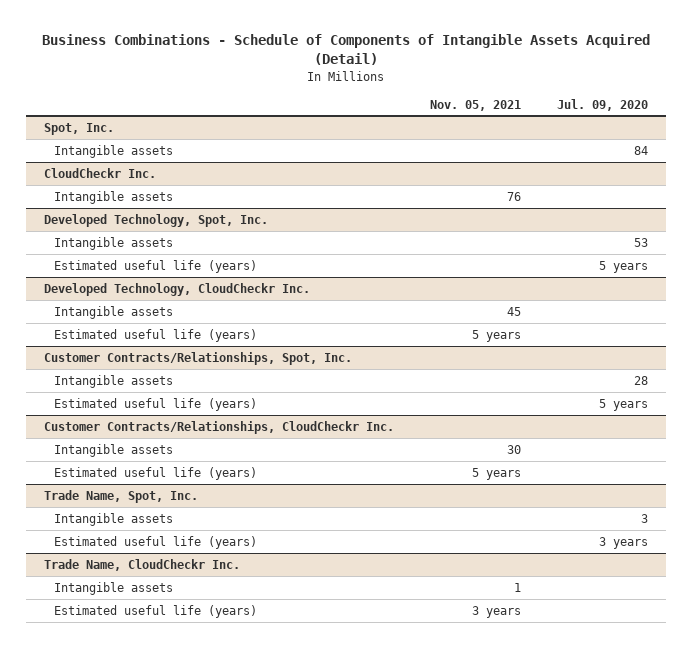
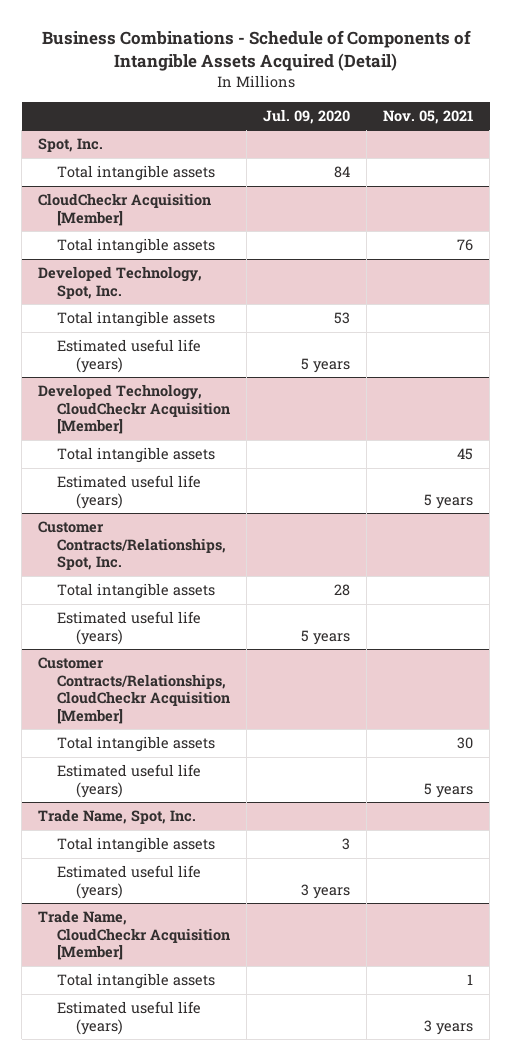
[53,144,173,158] Intangible assets -> [56,165,215,182] Total intangible assets
[44,167,157,178] CloudCheckr Inc. -> [38,193,212,226] CloudCheckr Acquisition [Member]
[53,190,173,204] Intangible assets -> [56,238,215,255] Total intangible assets
[53,236,173,250] Intangible assets -> [56,311,215,328] Total intangible assets
[44,282,311,296] Developed Technology, CloudCheckr Inc. -> [38,384,230,435] Developed Technology, CloudCheckr Acquisition [Member]
[53,305,173,319] Intangible assets -> [56,447,215,464] Total intangible assets
[53,374,173,388] Intangible assets -> [56,583,215,600] Total intangible assets
[44,420,395,434] Customer Contracts/Relationships, CloudCheckr Inc. -> [38,657,230,724] Customer Contracts/Relationships, CloudCheckr Acquisition [Member]
[53,443,173,457] Intangible assets -> [56,736,215,753] Total intangible assets
[53,512,173,526] Intangible assets -> [56,837,215,854] Total intangible assets
[44,558,241,571] Trade Name, CloudCheckr Inc. -> [38,910,230,961] Trade Name, CloudCheckr Acquisition [Member]
[53,581,173,595] Intangible assets -> [56,973,215,990] Total intangible assets

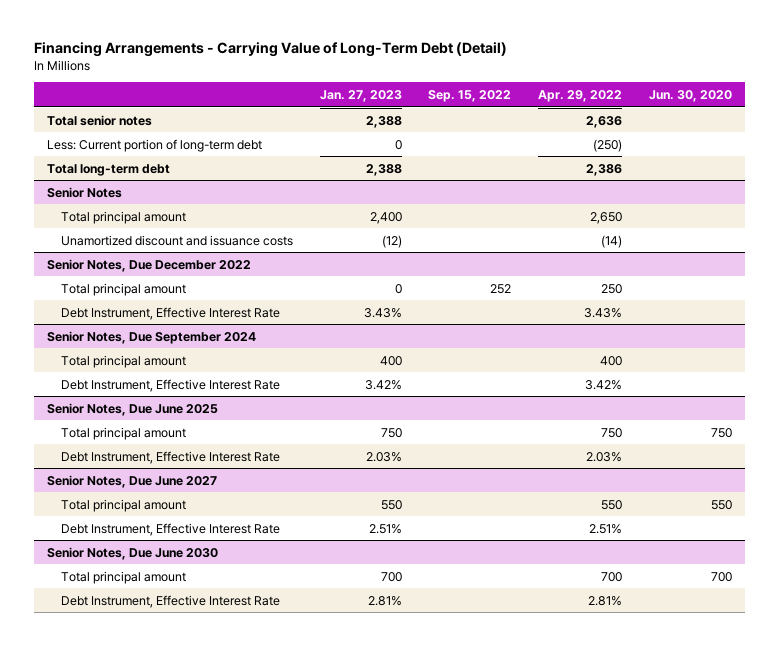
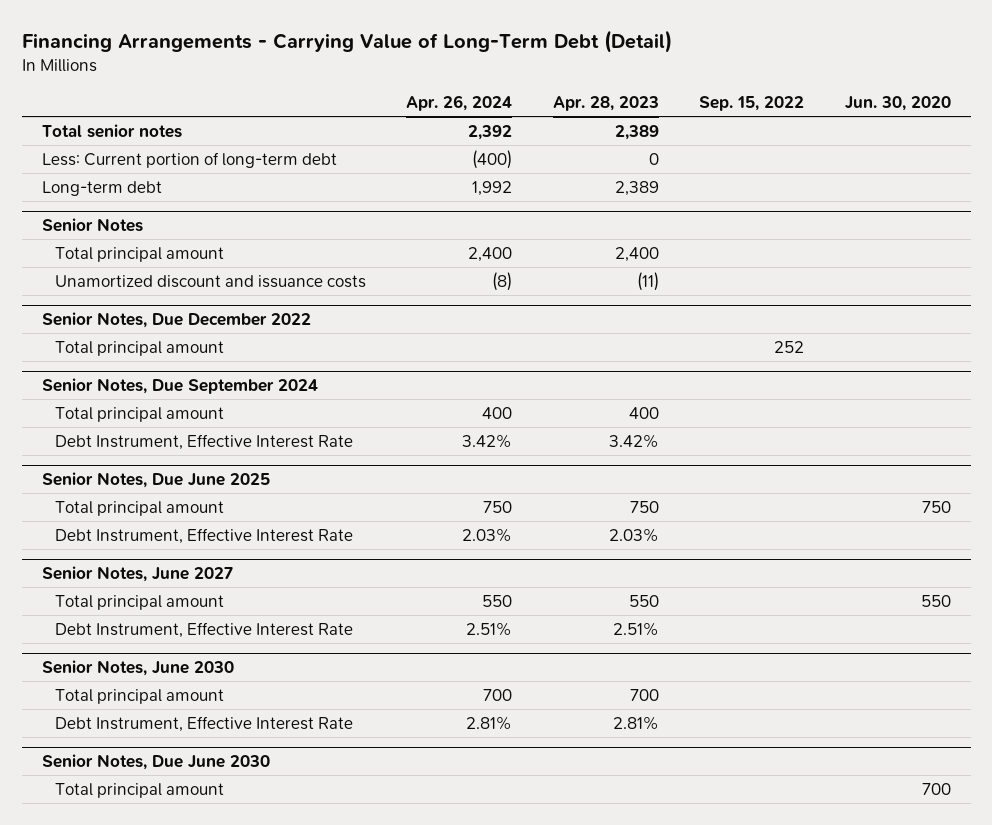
[319,90,402,103] Jan. 27, 2023 -> none
[538,90,623,103] Apr. 29, 2022 -> none
none -> [406,95,513,112] Apr. 26, 2024
none -> [552,96,659,112] Apr. 28, 2023
[46,163,170,176] Total long-term debt -> [41,180,162,196] Long-term debt
[61,306,281,320] Debt Instrument, Effective Interest Rate -> none
[46,474,217,488] Senior Notes, Due June 2027 -> [41,566,233,583] Senior Notes, June 2027
none -> [41,660,234,677] Senior Notes, June 2030
none -> [54,688,224,704] Total principal amount
none -> [54,715,353,732] Debt Instrument, Effective Interest Rate
[61,594,281,608] Debt Instrument, Effective Interest Rate -> none

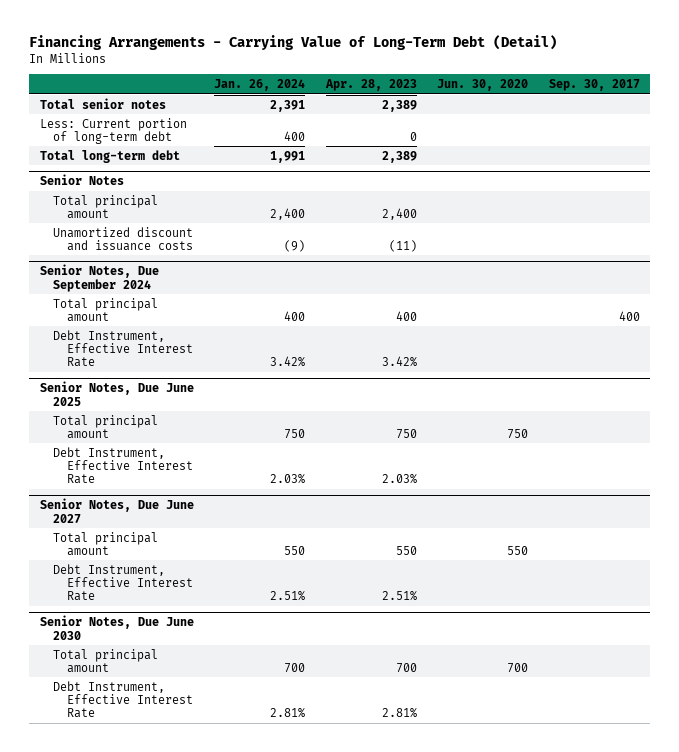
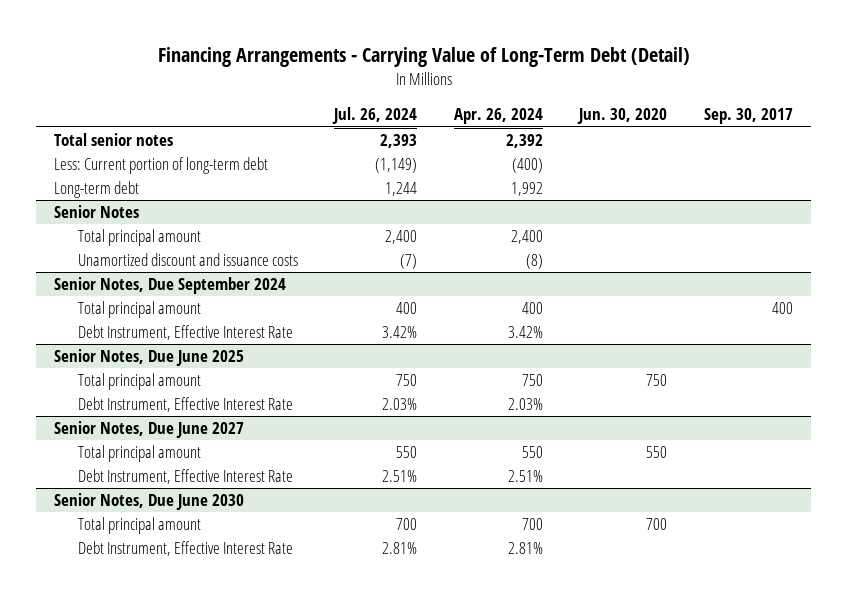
[214,79,306,92] Jan. 26, 2024 -> none
[324,79,417,92] Apr. 28, 2023 -> none
none -> [332,107,418,125] Jul. 26, 2024
none -> [453,108,543,125] Apr. 26, 2024
[39,149,180,163] Total long-term debt -> [54,181,140,199] Long-term debt

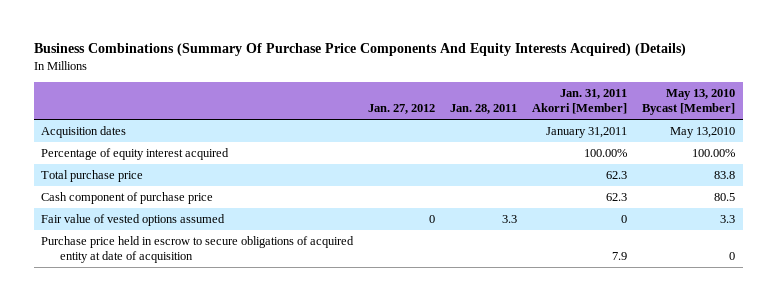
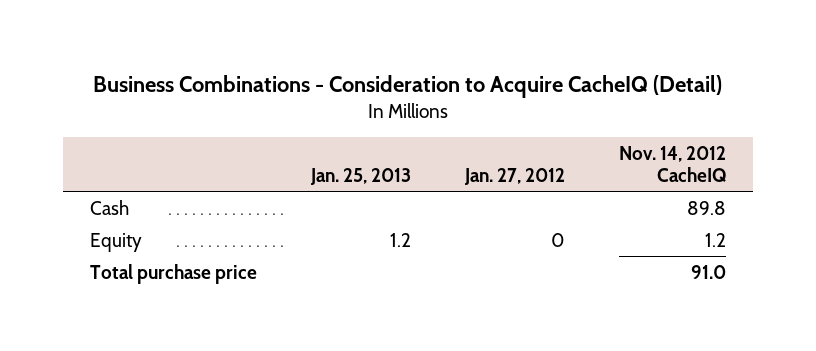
[33,42,686,56] Business Combinations (Summary Of Purchase Price Components And Equity Interests Acquired) (Details) -> [93,75,723,99] Business Combinations - Consideration to Acquire CacheIQ (Detail)
[450,103,518,114] Jan. 28, 2011 -> none
[532,88,628,114] Jan. 31, 2011 Akorri [Member] -> none
[642,88,736,115] May 13, 2010 Bycast [Member] -> none
none -> [309,168,411,186] Jan. 25, 2013
none -> [619,145,727,183] Nov. 14, 2012 CacheIQ
[41,126,127,139] Acquisition dates -> none
[41,148,230,161] Percentage of equity interest acquired -> none
none -> [89,199,129,215] Cash
none -> [89,232,142,252] Equity
[41,192,214,205] Cash component of purchase price -> none
[41,214,226,227] Fair value of vested options assumed -> none
[41,236,355,264] Purchase price held in escrow to secure obligations of acquired entity at date of acquisition -> none

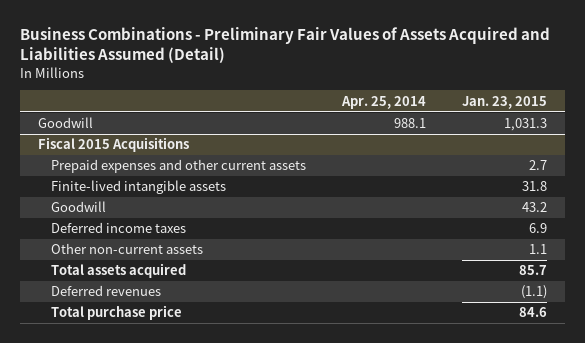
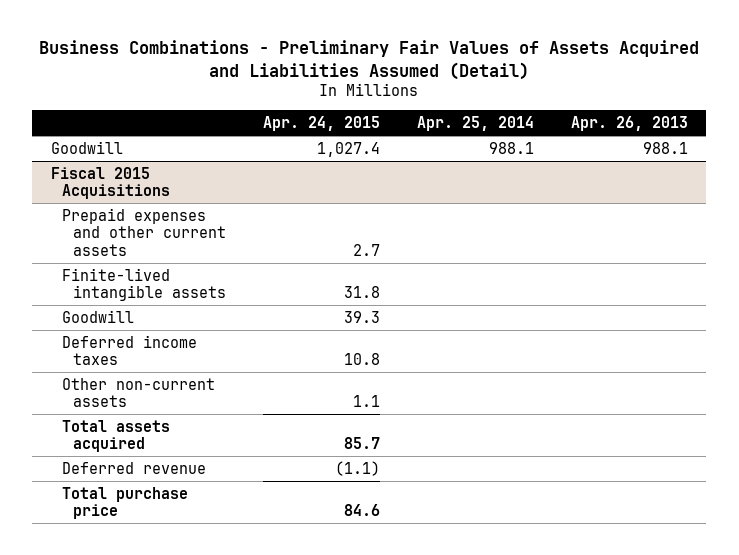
[462,95,548,109] Jan. 23, 2015 -> none
none -> [262,115,380,131] Apr. 24, 2015
none -> [570,115,688,131] Apr. 26, 2013
[50,285,161,297] Deferred revenues -> [61,461,206,474] Deferred revenue

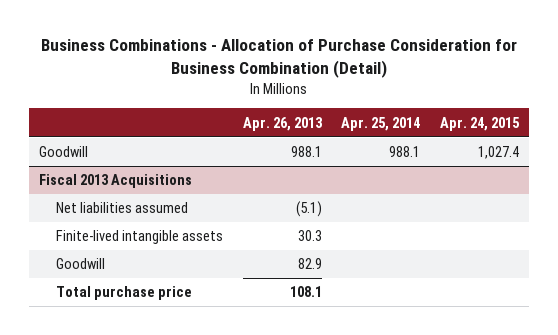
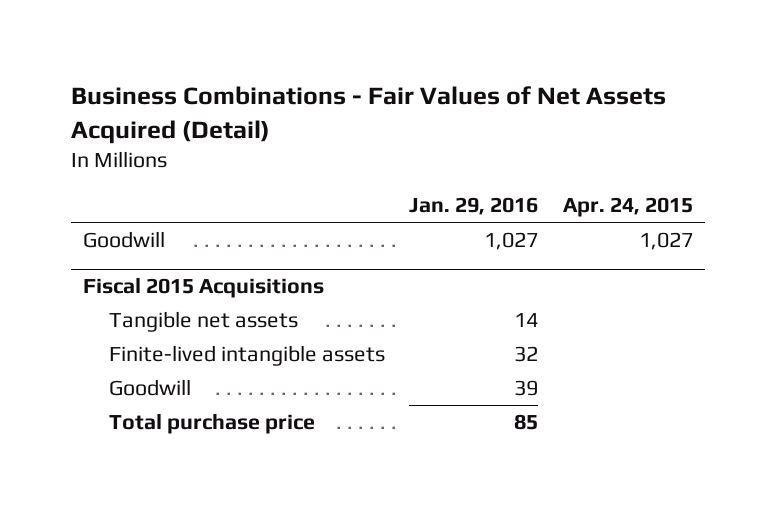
[41,39,518,79] Business Combinations - Allocation of Purchase Consideration for Business Combination (Detail) -> [70,86,666,144] Business Combinations - Fair Values of Net Assets Acquired (Detail)
[242,116,323,131] Apr. 26, 2013 -> none
[341,116,421,131] Apr. 25, 2014 -> none
none -> [409,197,539,216] Jan. 29, 2016
[38,174,192,189] Fiscal 2013 Acquisitions -> none
[55,202,188,214] Net liabilities assumed -> none
[55,230,223,245] Finite-lived intangible assets -> none
[55,258,105,270] Goodwill -> none
[55,286,192,301] Total purchase price -> none
[478,146,520,160] 1,027.4 -> [638,231,693,250] 1,027
none -> [82,277,324,299] Fiscal 2015 Acquisitions
none -> [108,310,298,332] Tangible net assets
none -> [108,344,385,366] Finite-lived intangible assets
none -> [108,378,191,396] Goodwill
none -> [108,412,315,434] Total purchase price

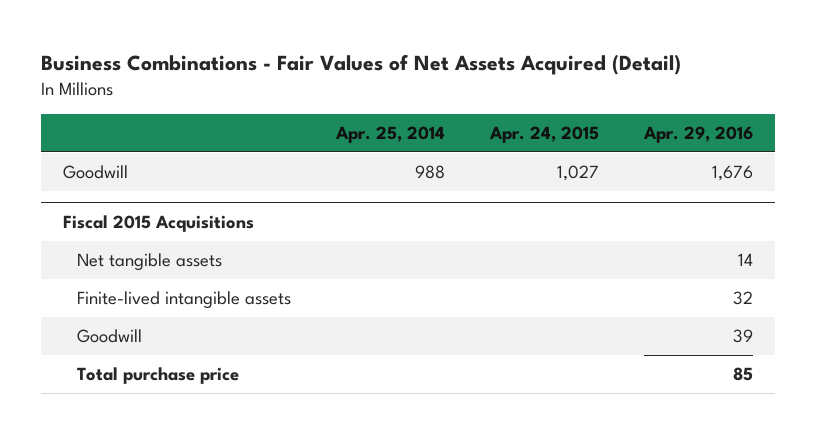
[409,197,539,216] Jan. 29, 2016 -> none
none -> [334,125,445,143] Apr. 25, 2014
none -> [642,125,753,143] Apr. 29, 2016
[108,310,298,332] Tangible net assets -> [76,253,222,272] Net tangible assets

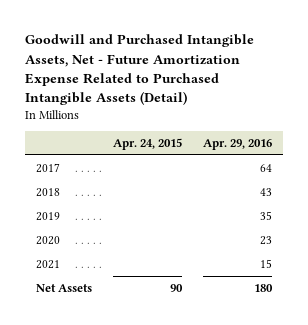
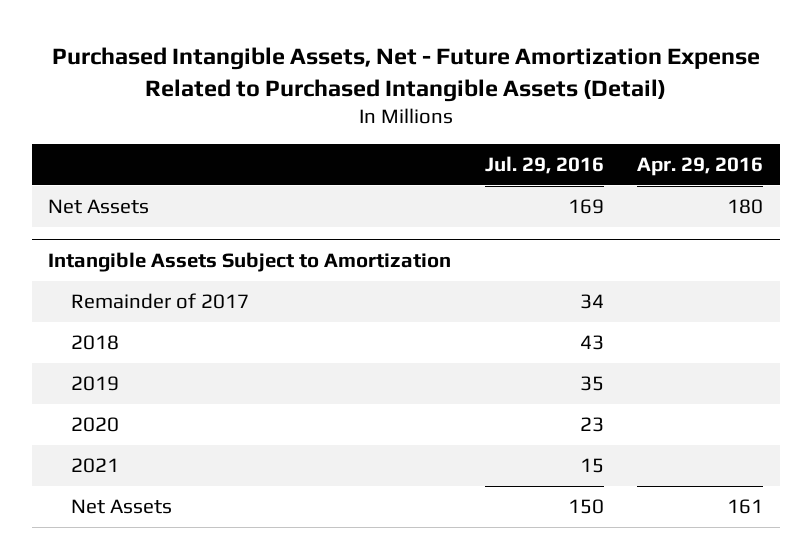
[25,34,255,105] Goodwill and Purchased Intangible Assets, Net - Future Amortization Expense Related to Purchased Intangible Assets (Detail) -> [51,46,760,102] Purchased Intangible Assets, Net - Future Amortization Expense Related to Purchased Intangible Assets (Detail)
[113,137,183,150] Apr. 24, 2015 -> none
none -> [484,155,604,174] Jul. 29, 2016
[35,162,60,173] 2017 -> none
[35,187,60,197] 2018 -> none
[35,211,60,221] 2019 -> none
[35,235,60,245] 2020 -> none
[35,259,60,269] 2021 -> none
none -> [48,251,452,272] Intangible Assets Subject to Amortization
none -> [70,292,249,309] Remainder of 2017
none -> [70,334,119,350] 2018
none -> [70,375,119,391] 2019
none -> [70,416,119,432] 2020
none -> [70,457,119,473] 2021
none -> [70,498,172,514] Net Assets

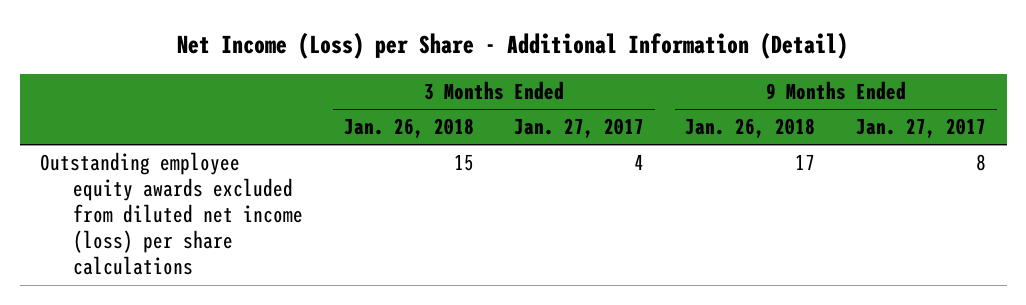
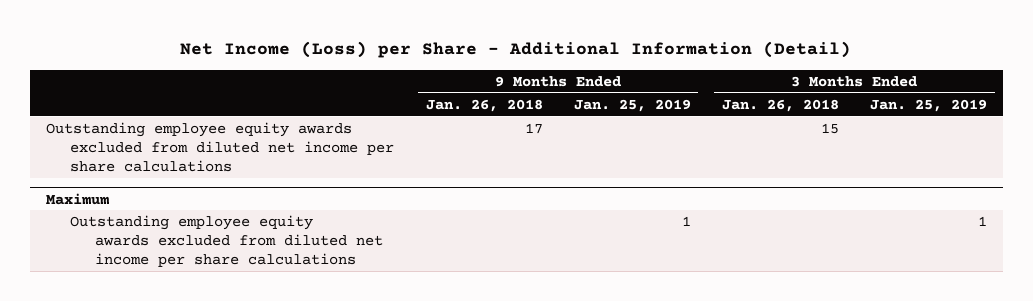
[514,118,645,139] Jan. 27, 2017 -> none
[856,118,987,139] Jan. 27, 2017 -> none
none -> [573,98,691,112] Jan. 25, 2019
none -> [869,98,987,112] Jan. 25, 2019
[40,152,303,276] Outstanding employee equity awards excluded from diluted net income (loss) per share calculations -> [45,121,395,173] Outstanding employee equity awards excluded from diluted net income per share calculations
none -> [45,192,109,205] Maximum
none -> [70,214,383,268] Outstanding employee equity awards excluded from diluted net income per share calculations

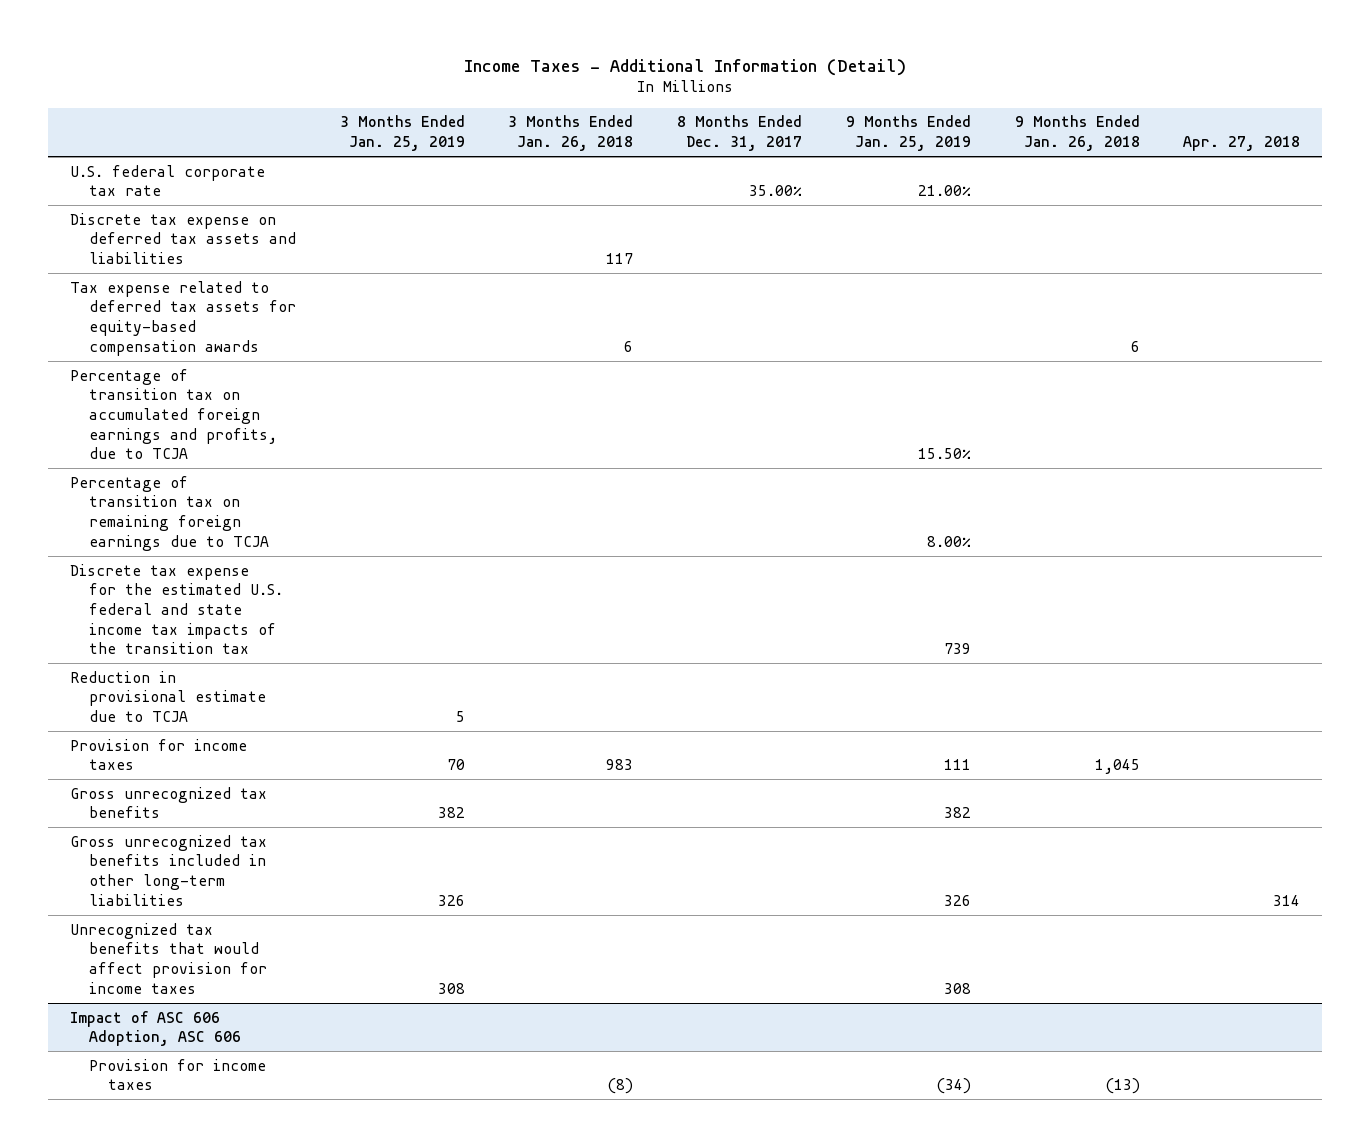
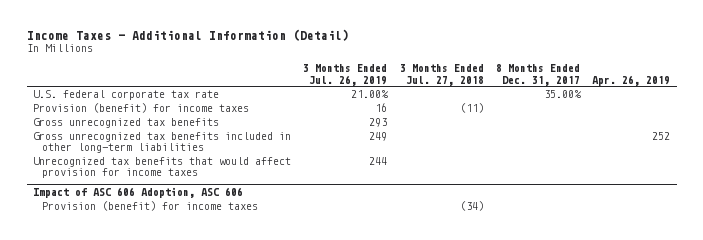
[339,115,465,152] 3 Months Ended Jan. 25, 2019 -> none
[508,115,634,152] 3 Months Ended Jan. 26, 2018 -> none
[845,115,971,152] 9 Months Ended Jan. 25, 2019 -> none
[1014,115,1140,152] 9 Months Ended Jan. 26, 2018 -> none
[1183,136,1301,152] Apr. 27, 2018 -> none
none -> [303,64,388,86] 3 Months Ended Jul. 26, 2019
none -> [399,64,484,86] 3 Months Ended Jul. 27, 2018
none -> [592,74,671,86] Apr. 26, 2019
[69,212,296,264] Discrete tax expense on deferred tax assets and liabilities -> none
[69,280,296,356] Tax expense related to deferred tax assets for equity-based compensation awards -> none
[69,368,277,460] Percentage of transition tax on accumulated foreign earnings and profits, due to TCJA -> none
[69,475,269,551] Percentage of transition tax on remaining foreign earnings due to TCJA -> none
[69,563,283,655] Discrete tax expense for the estimated U.S. federal and state income tax impacts of the transition tax -> none
[69,670,266,722] Reduction in provisional estimate due to TCJA -> none
[69,738,247,771] Provision for income taxes -> [32,103,249,114] Provision (benefit) for income taxes
[88,1058,266,1091] Provision for income taxes -> [41,201,258,212] Provision (benefit) for income taxes

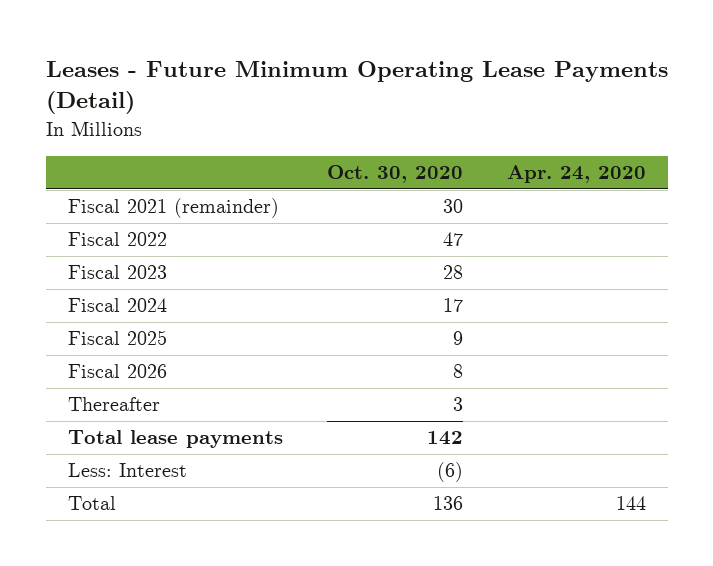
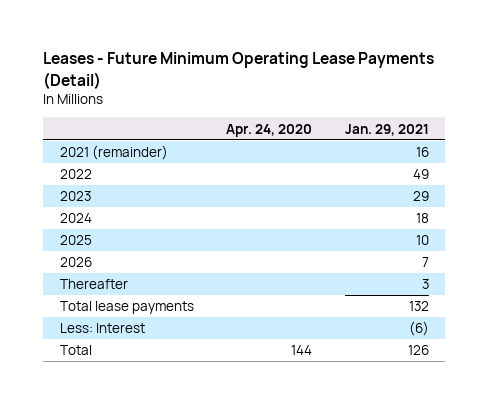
[326,165,463,184] Oct. 30, 2020 -> none
none -> [344,123,429,136] Jan. 29, 2021
[67,364,167,379] Fiscal 2026 -> none
[67,198,279,219] Fiscal 2021 (remainder) -> [59,145,168,161] 2021 (remainder)
none -> [59,169,92,180] 2022
[67,232,167,247] Fiscal 2022 -> [59,191,91,202] 2023
[67,265,167,280] Fiscal 2023 -> [59,213,92,224] 2024
[67,298,167,313] Fiscal 2024 -> [59,235,92,246] 2025
[67,330,167,346] Fiscal 2025 -> [59,257,92,268] 2026

